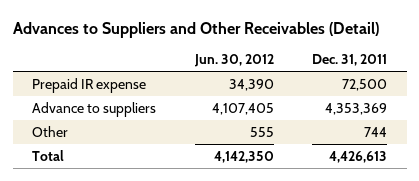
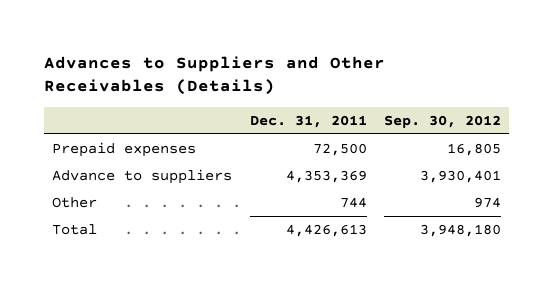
[12,21,379,38] Advances to Suppliers and Other Receivables (Detail) -> [43,55,385,96] Advances to Suppliers and Other Receivables (Details)
[193,54,274,68] Jun. 30, 2012 -> none
none -> [383,114,501,128] Sep. 30, 2012
[31,77,146,93] Prepaid IR expense -> [52,142,197,158] Prepaid expenses

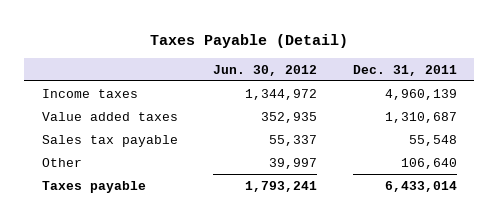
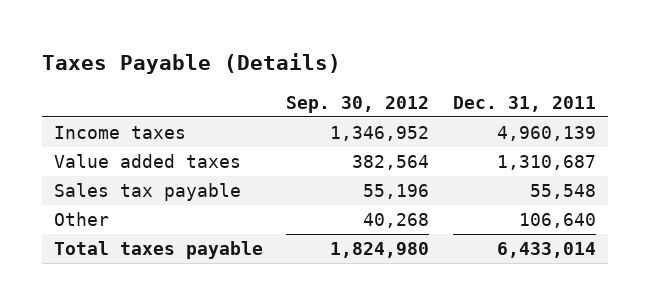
[150,33,349,48] Taxes Payable (Detail) -> [41,52,341,74] Taxes Payable (Details)
[213,64,318,76] Jun. 30, 2012 -> none
none -> [286,96,430,114] Sep. 30, 2012
[42,180,147,193] Taxes payable -> [53,240,263,259] Total taxes payable

